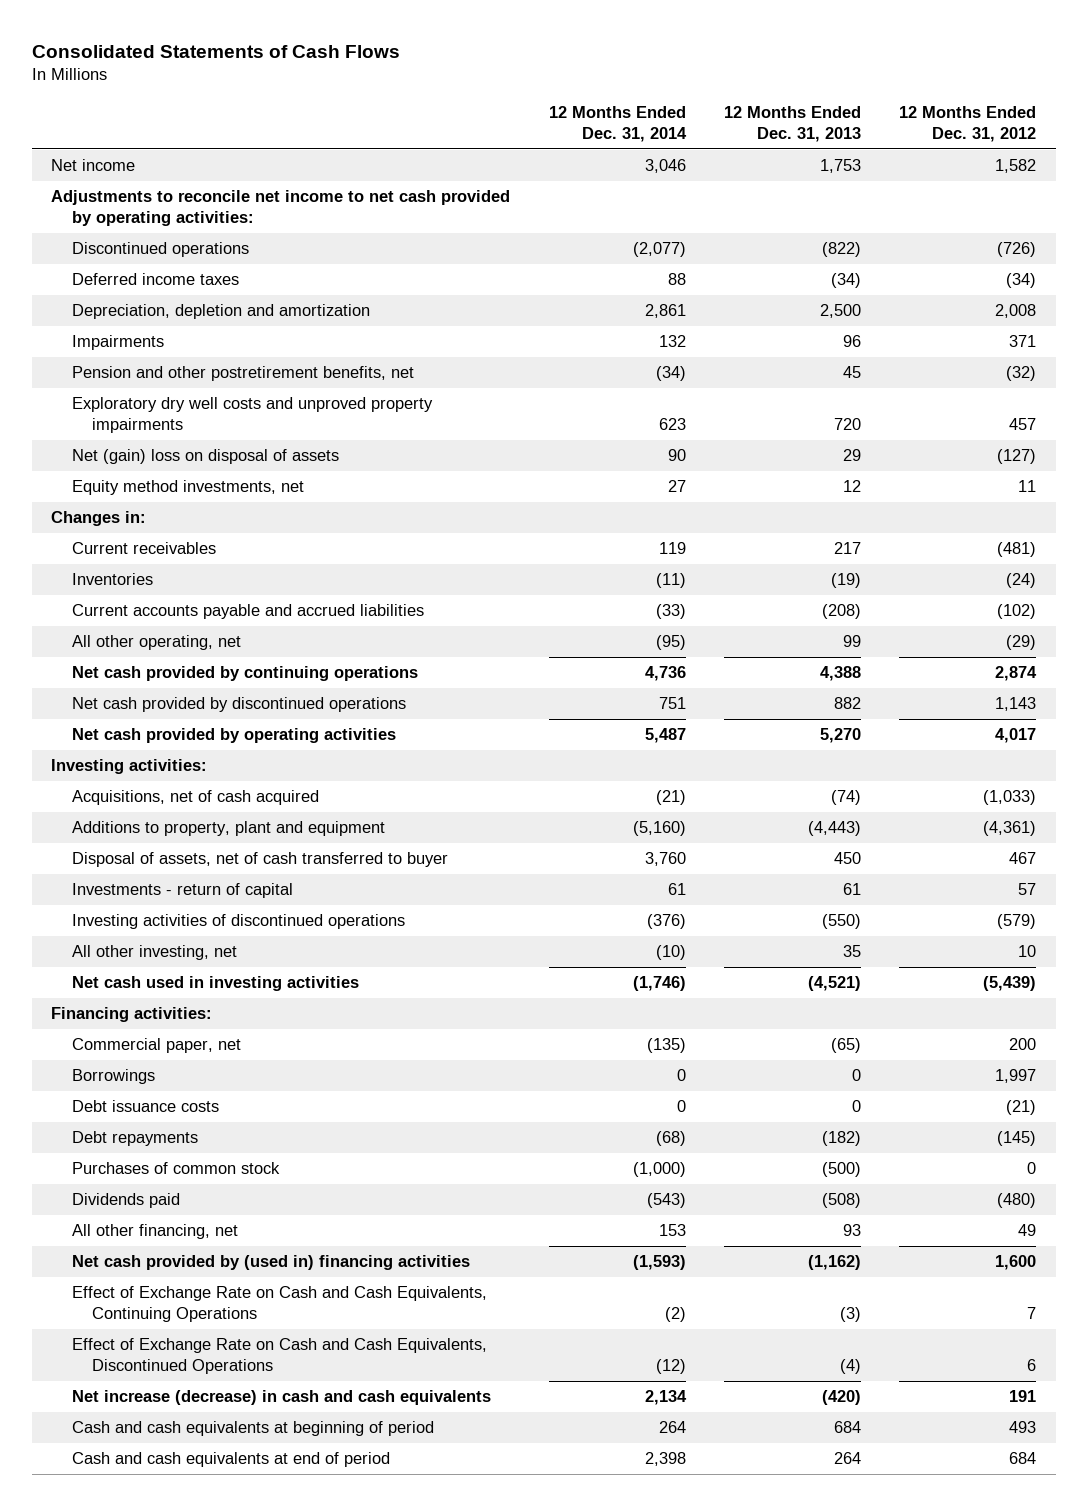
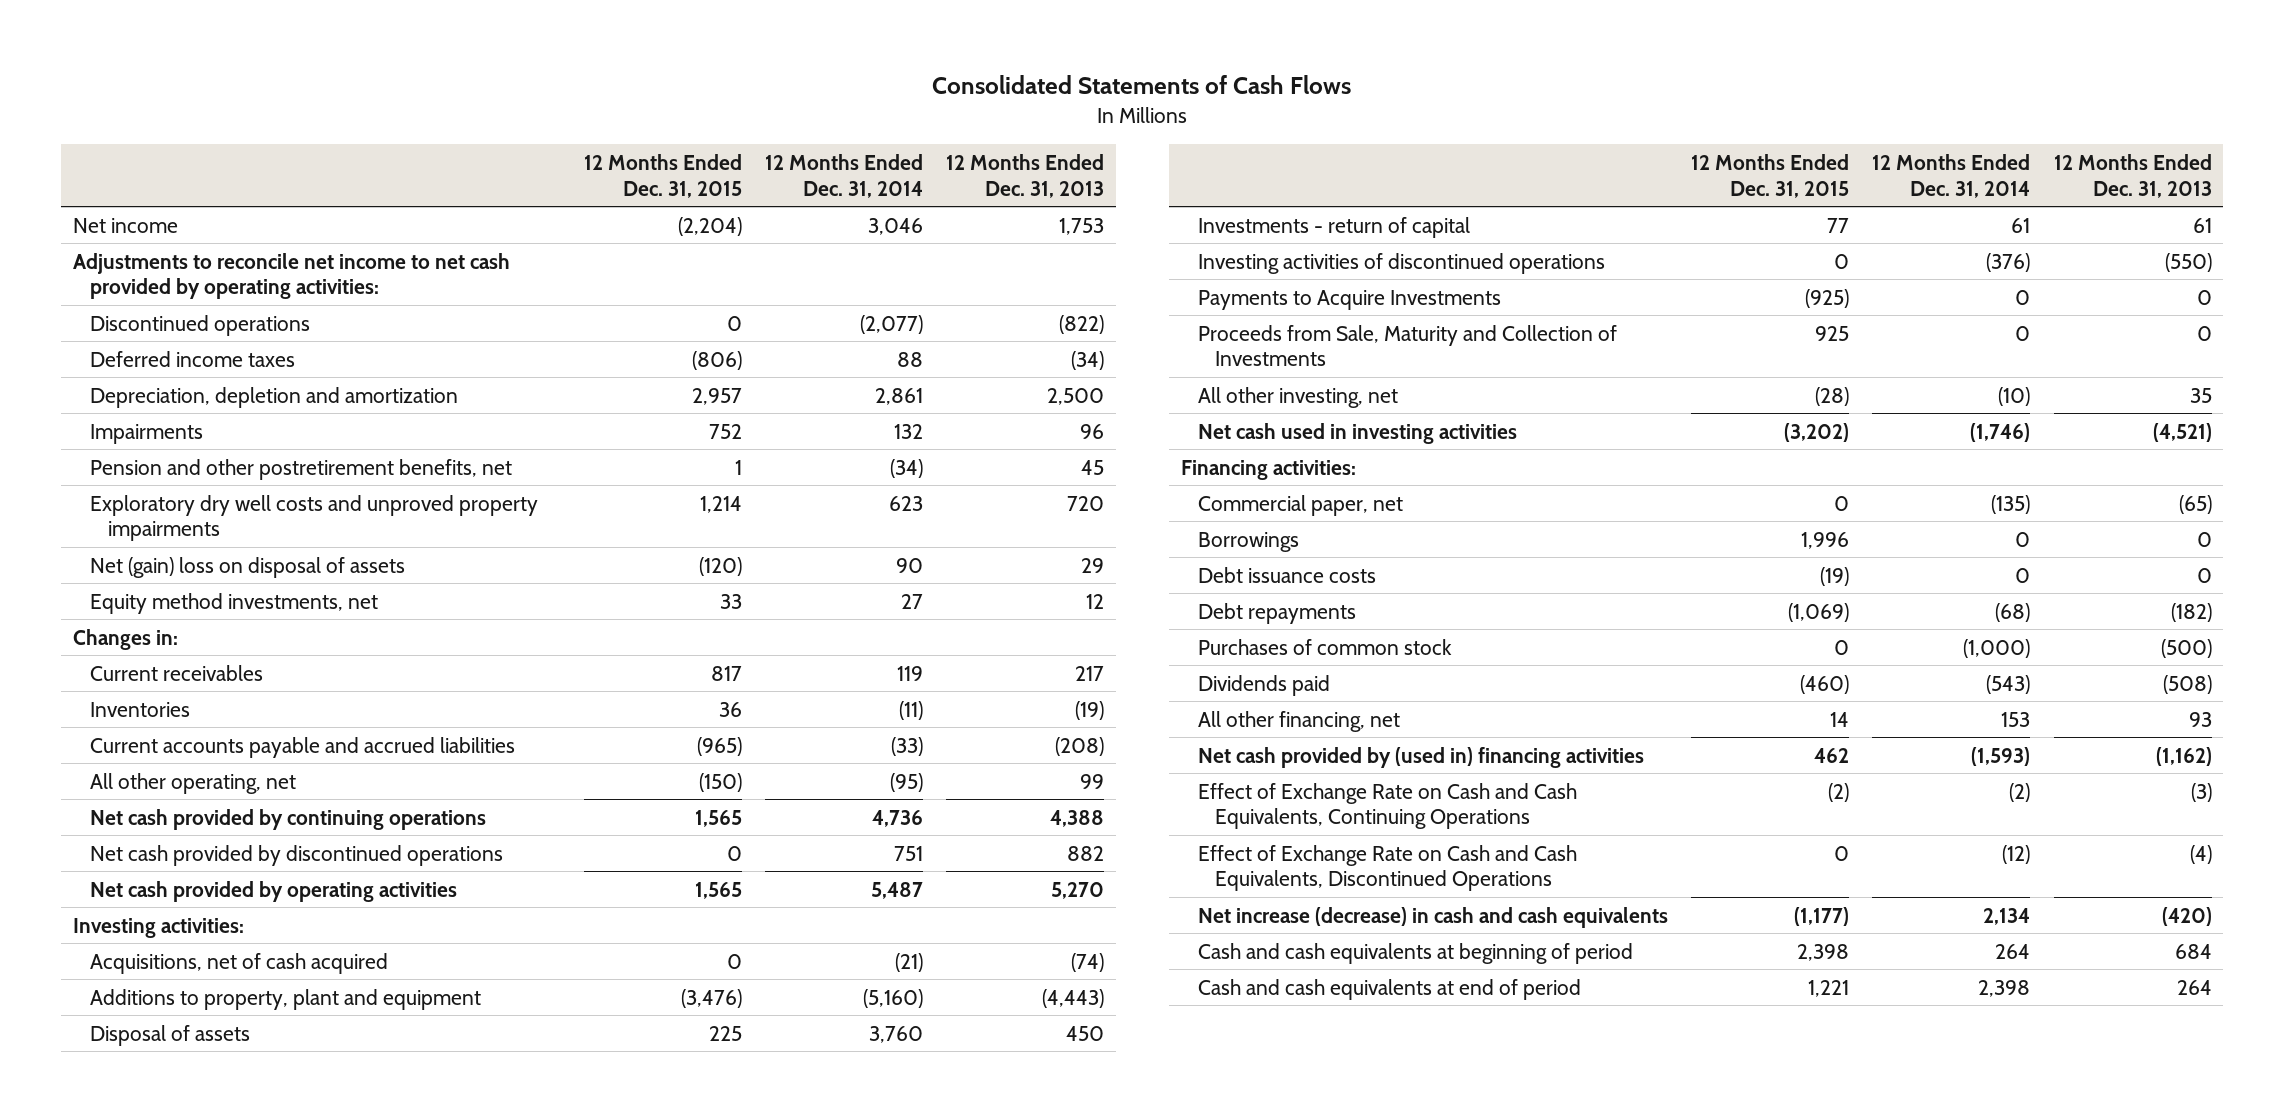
[899,105,1037,142] 12 Months Ended Dec. 31, 2012 -> none
none -> [583,153,742,198] 12 Months Ended Dec. 31, 2015
[71,852,448,868] Disposal of assets, net of cash transferred to buyer -> [90,1024,251,1046] Disposal of assets
none -> [1197,289,1501,310] Payments to Acquire Investments
none -> [1197,324,1617,367] Proceeds from Sale, Maturity and Collection of Investments

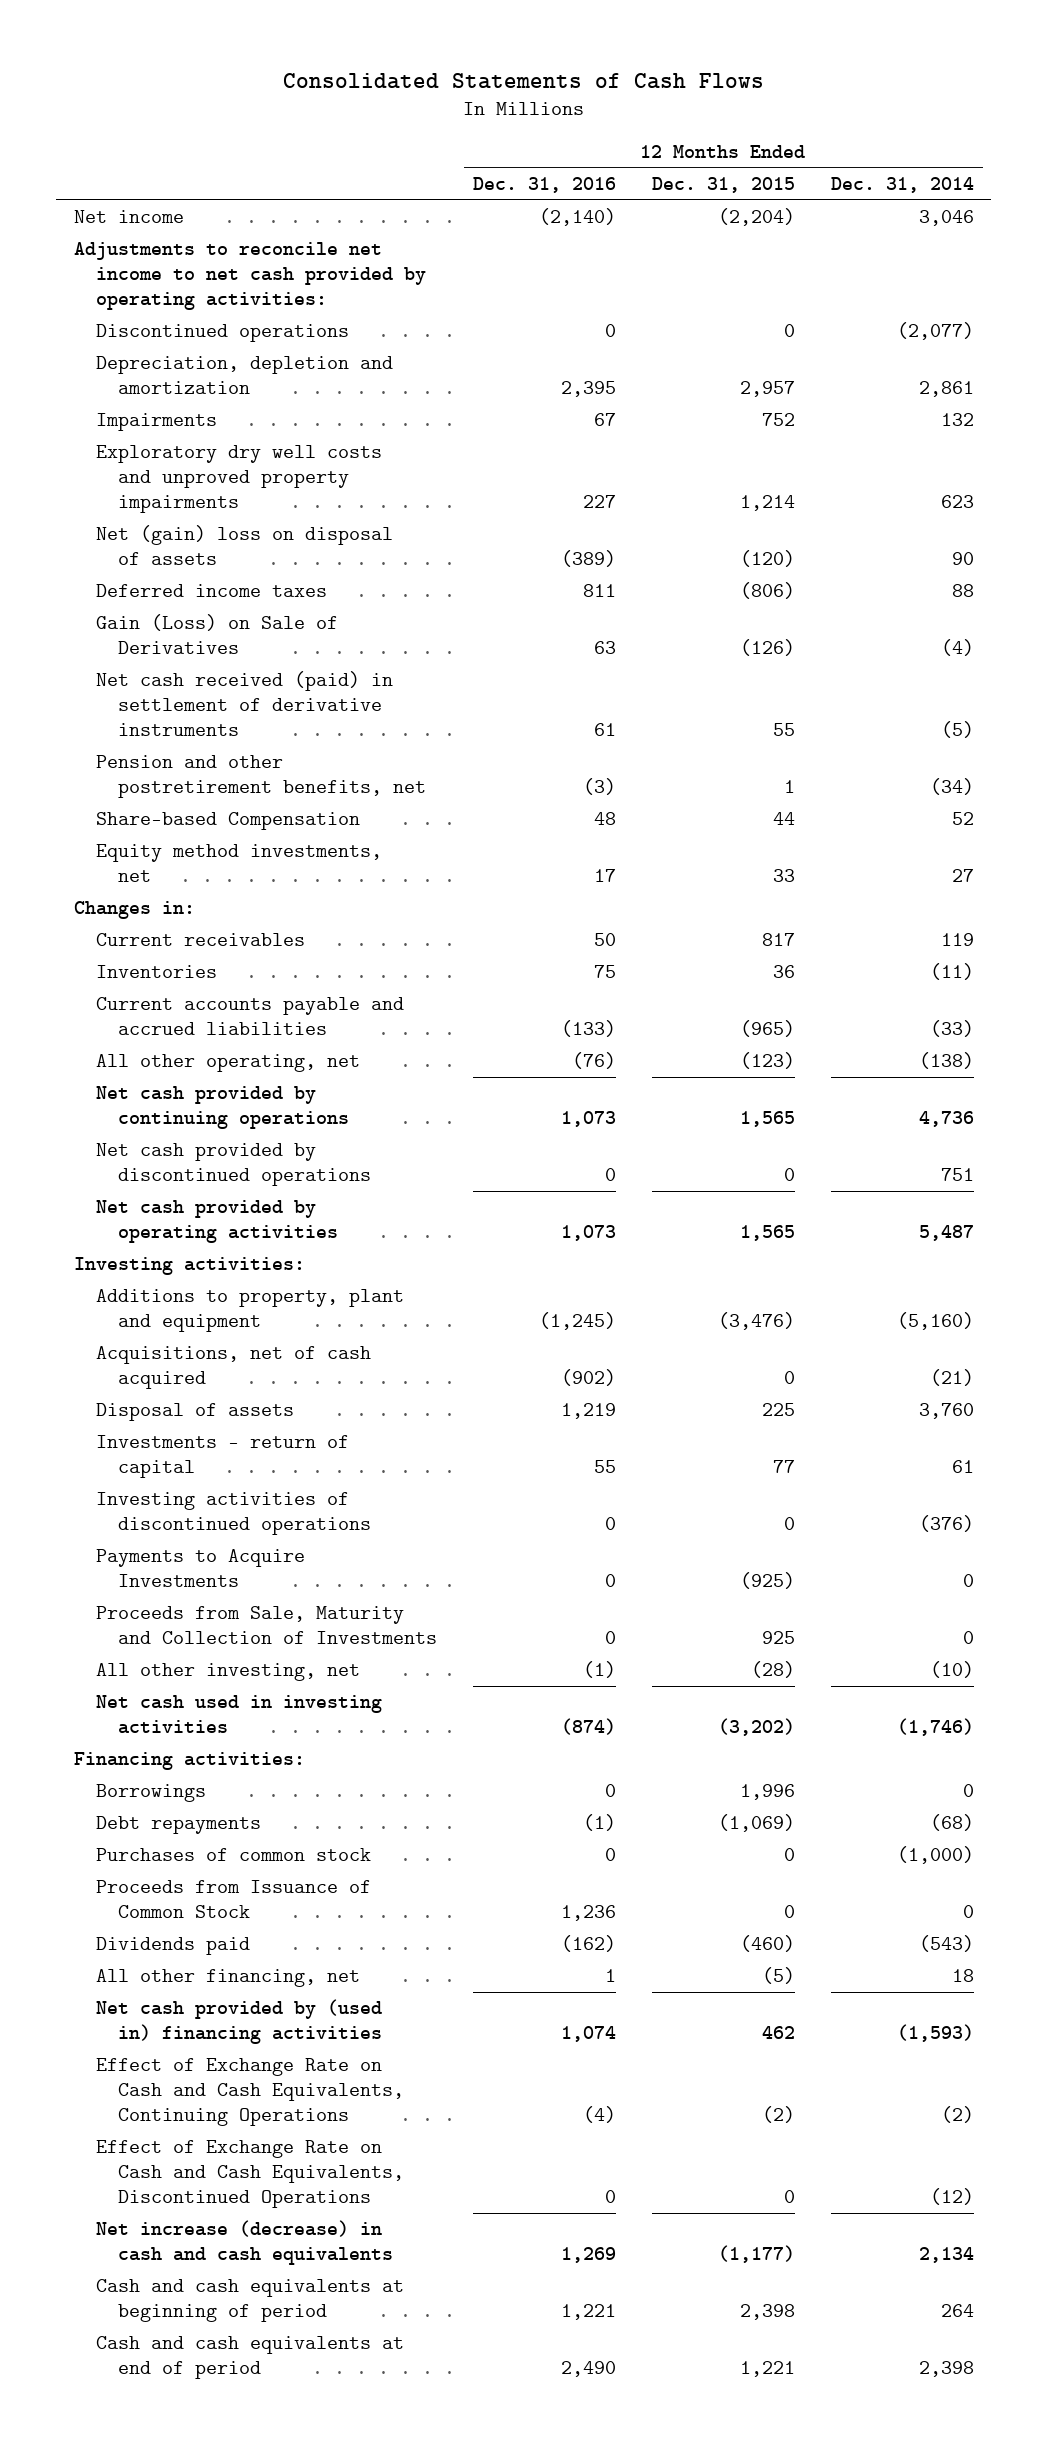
[946,153,1105,198] 12 Months Ended Dec. 31, 2013 -> none
none -> [473,176,617,193] Dec. 31, 2016
[90,350,296,367] Deferred income taxes -> [96,584,328,598] Deferred income taxes
none -> [96,614,339,655] Gain (Loss) on Sale of Derivatives
none -> [96,671,394,737] Net cash received (paid) in settlement of derivative instruments
[90,458,513,480] Pension and other postretirement benefits, net -> [96,755,427,799] Pension and other postretirement benefits, net
none -> [96,812,361,831] Share-based Compensation
[698,772,742,792] (150) -> [739,1052,795,1070] (123)
[889,772,923,792] (95) -> [918,1052,974,1070] (138)
[90,952,389,974] Acquisitions, net of cash acquired -> [96,1346,372,1390] Acquisitions, net of cash acquired
[1197,494,1403,516] Commercial paper, net -> none
[1197,566,1376,583] Debt issuance costs -> none
none -> [96,1880,372,1919] Proceeds from Issuance of Common Stock
[1830,711,1850,727] 14 -> [761,1967,795,1985] (5)
[2001,711,2031,727] 153 -> [951,1969,974,1983] 18

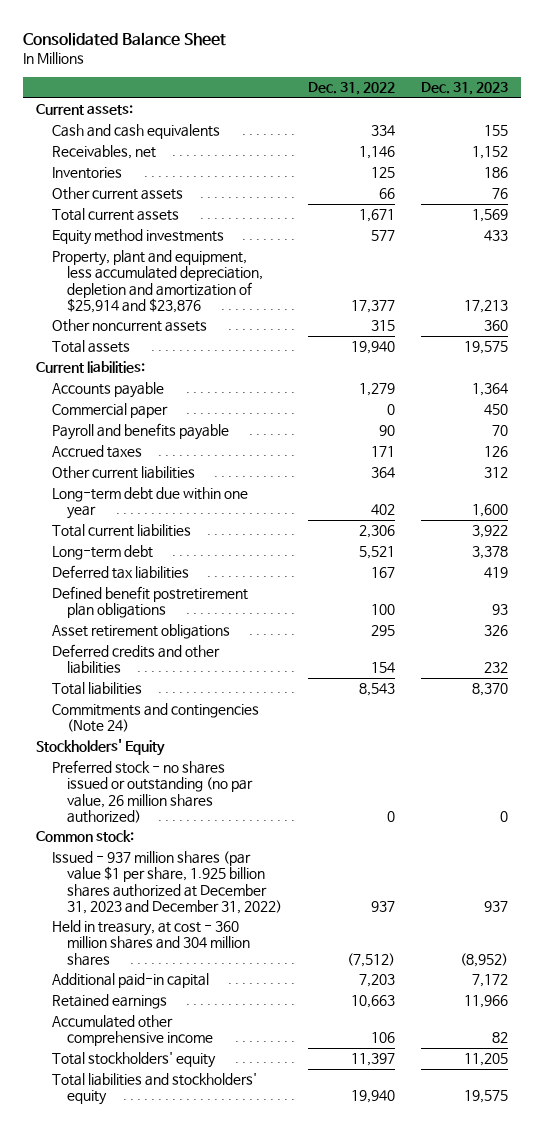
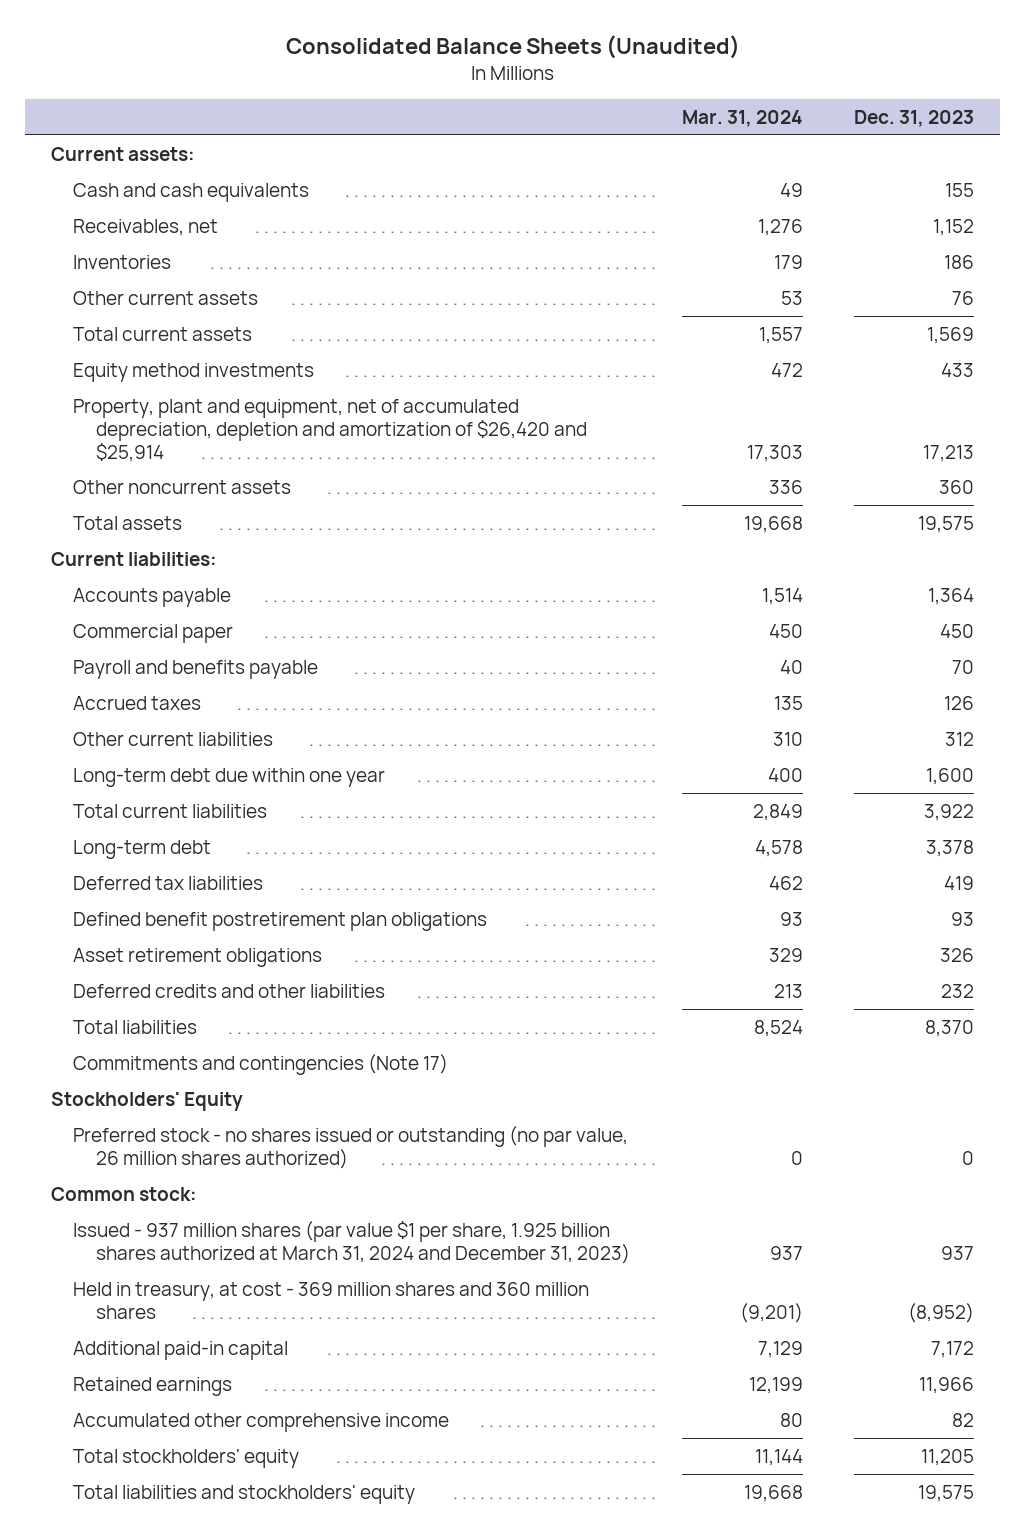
[23,31,227,46] Consolidated Balance Sheet -> [285,35,740,60] Consolidated Balance Sheets (Unaudited)
[308,82,396,96] Dec. 31, 2022 -> none
none -> [681,109,803,127] Mar. 31, 2024
[51,250,264,313] Property, plant and equipment, less accumulated depreciation, depletion and amortization of $25,914 and $23,876 -> [73,398,588,462] Property, plant and equipment, net of accumulated depreciation, depletion and amortization of $26,420 and $25,914
[51,703,259,733] Commitments and contingencies (Note 24) -> [73,1053,449,1075] Commitments and contingencies (Note 17)
[51,851,283,914] Issued - 937 million shares (par value $1 per share, 1.925 billion shares authorized at December 31, 2023 and December 31, 2022) -> [73,1220,631,1264] Issued - 937 million shares (par value $1 per share, 1.925 billion shares authorized at March 31, 2024 and December 31, 2023)
[51,920,251,966] Held in treasury, at cost - 360 million shares and 304 million shares -> [73,1281,590,1319] Held in treasury, at cost - 369 million shares and 360 million shares

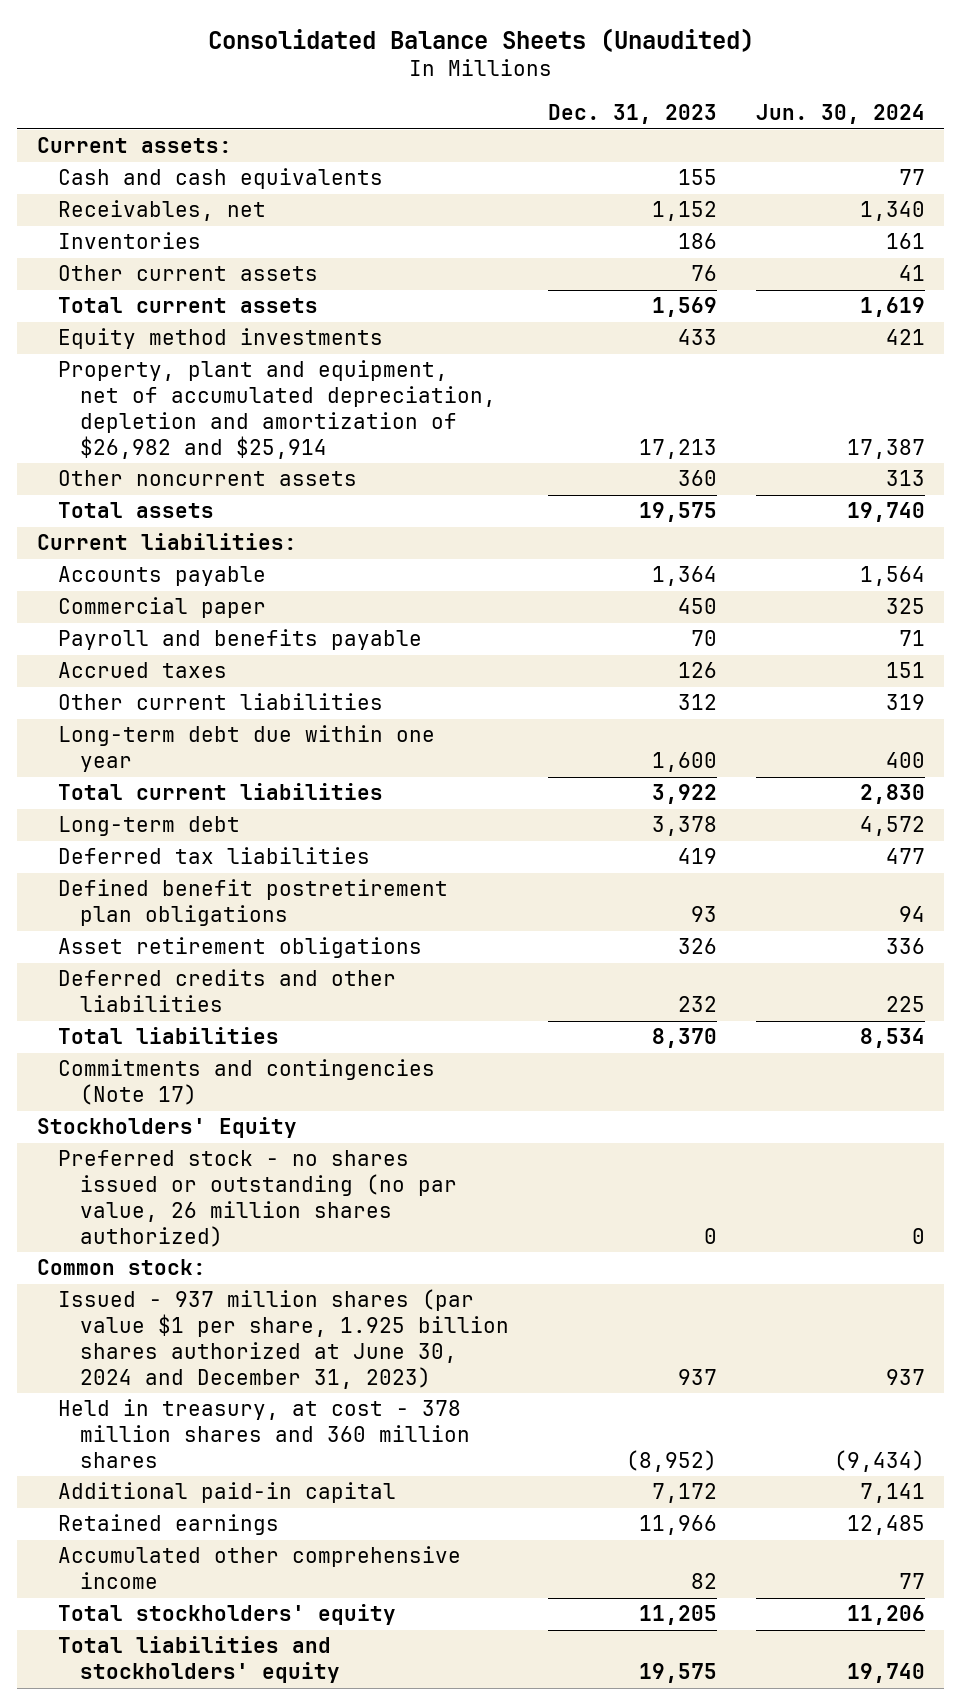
[681,109,803,127] Mar. 31, 2024 -> none
none -> [756,104,926,125] Jun. 30, 2024
[73,398,588,462] Property, plant and equipment, net of accumulated depreciation, depletion and amortization of $26,420 and $25,914 -> [58,360,497,459] Property, plant and equipment, net of accumulated depreciation, depletion and amortization of $26,982 and $25,914
[73,1220,631,1264] Issued - 937 million shares (par value $1 per share, 1.925 billion shares authorized at March 31, 2024 and December 31, 2023) -> [58,1289,510,1389] Issued - 937 million shares (par value $1 per share, 1.925 billion shares authorized at June 30, 2024 and December 31, 2023)
[73,1281,590,1319] Held in treasury, at cost - 369 million shares and 360 million shares -> [58,1399,471,1468] Held in treasury, at cost - 378 million shares and 360 million shares

